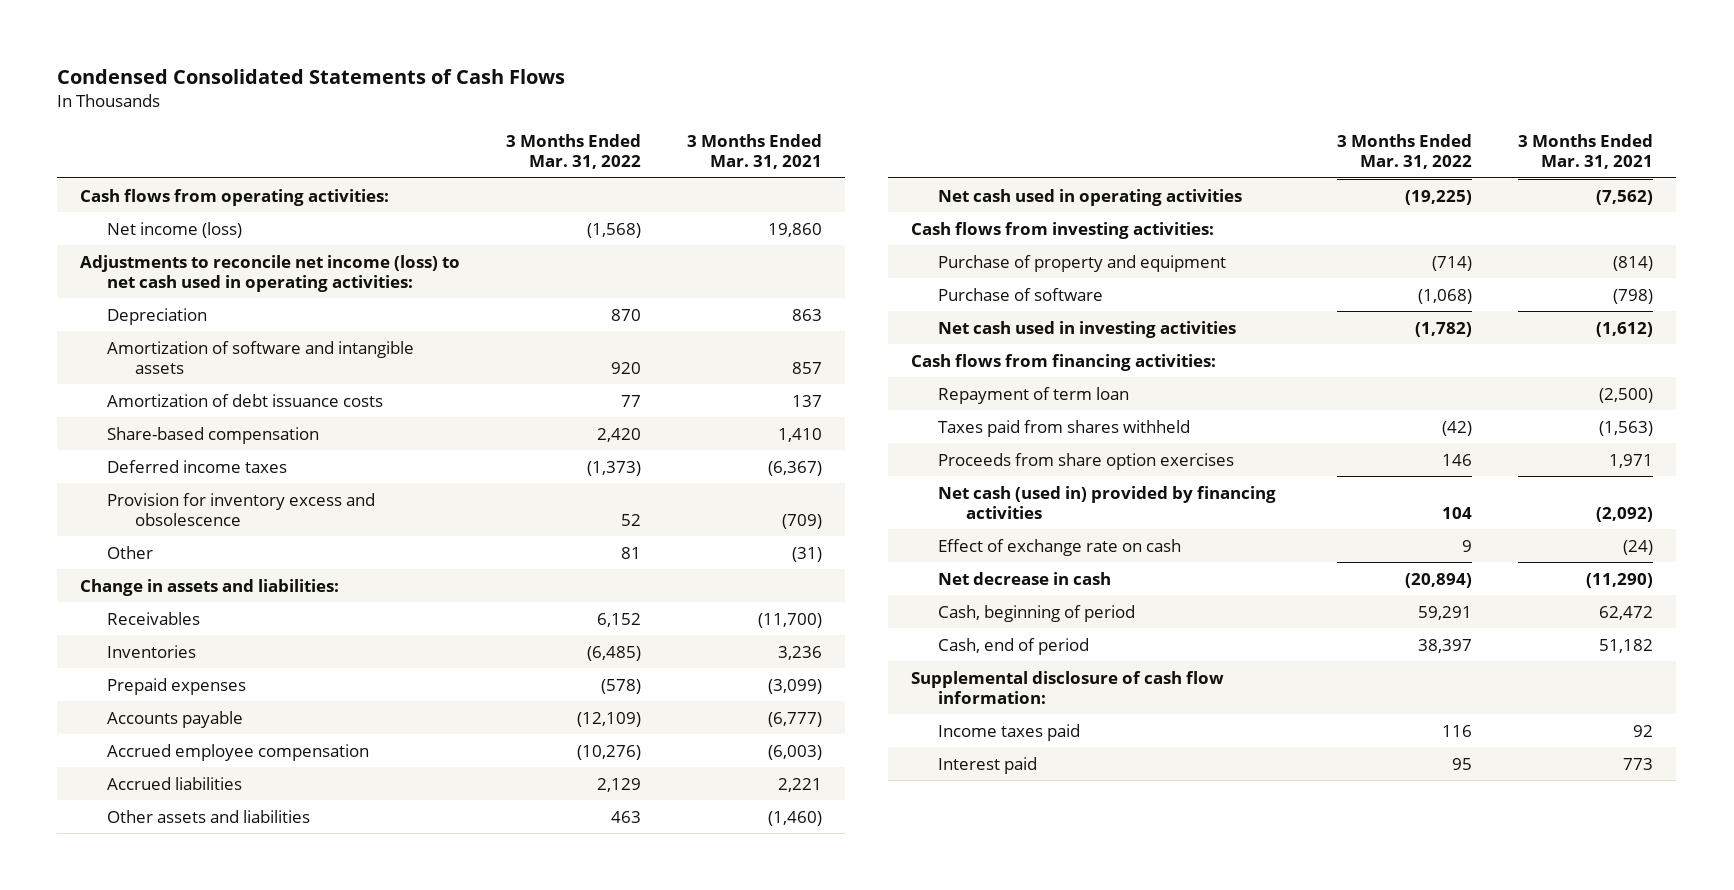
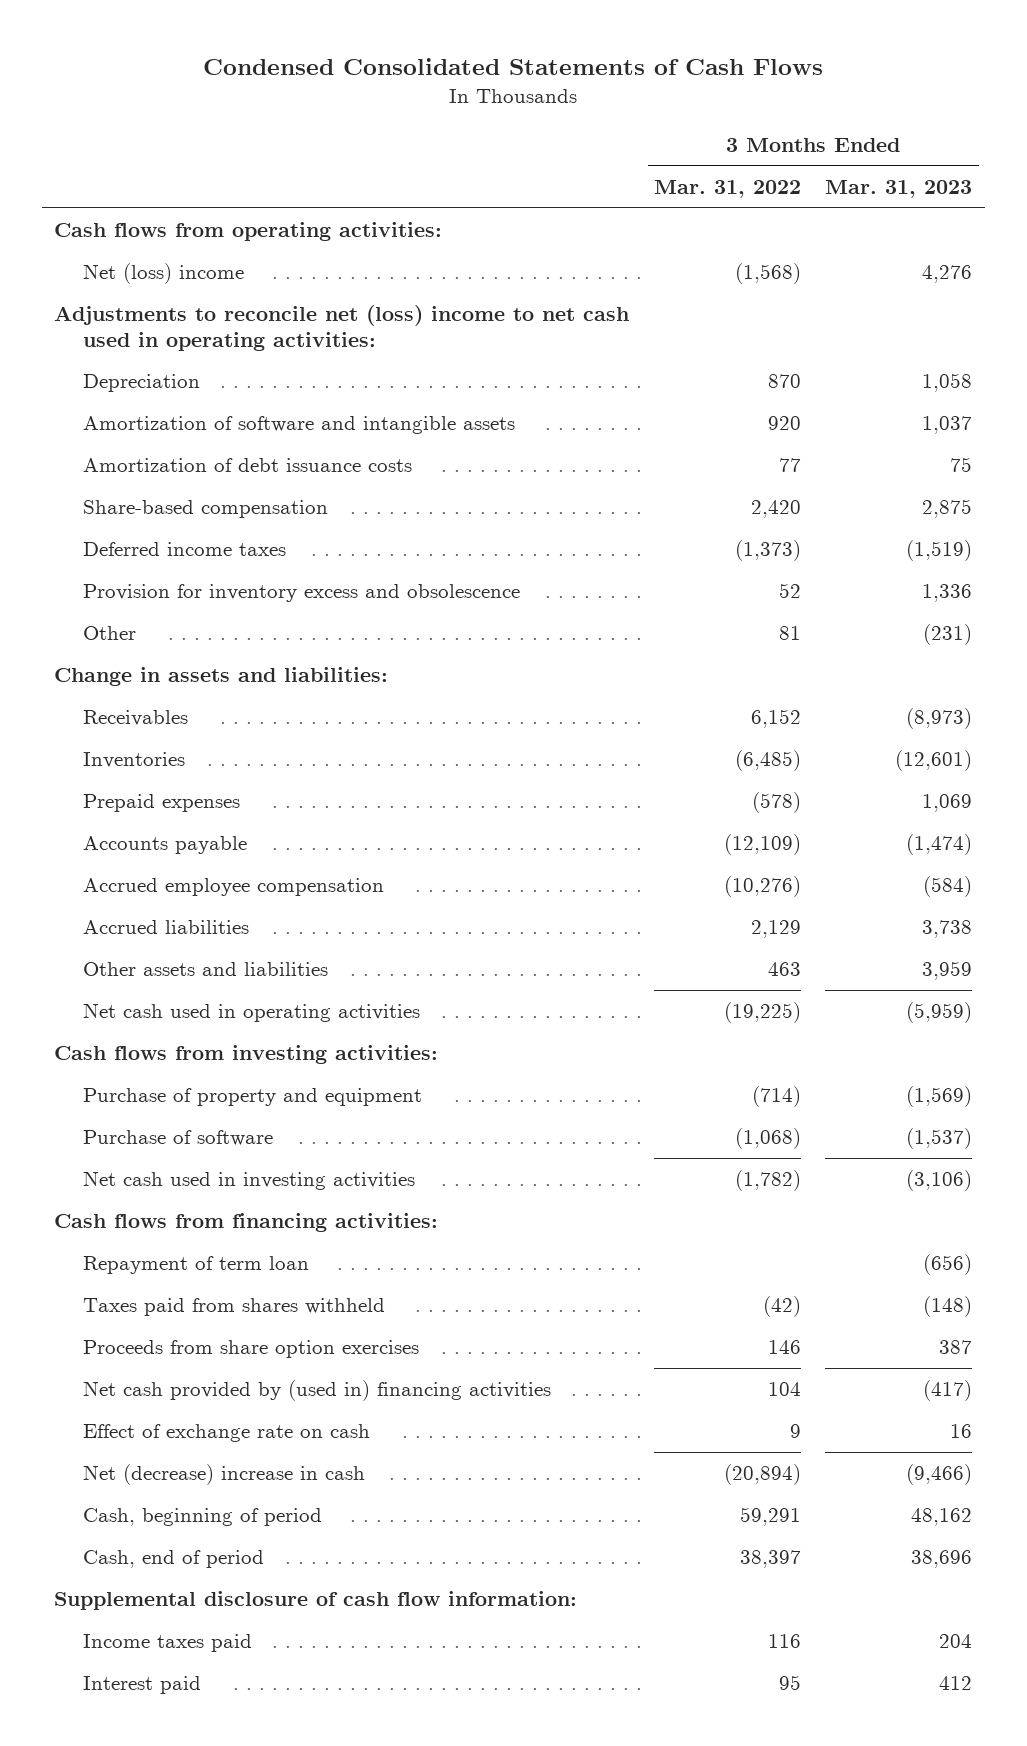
[687,134,823,170] 3 Months Ended Mar. 31, 2021 -> none
none -> [825,179,973,198] Mar. 31, 2023
[107,221,243,238] Net income (loss) -> [82,263,244,285] Net (loss) income
[80,254,461,292] Adjustments to reconcile net income (loss) to net cash used in operating activities: -> [54,305,630,351] Adjustments to reconcile net (loss) income to net cash used in operating activities:
[938,485,1277,519] Net cash (used in) provided by financing activities -> [82,1380,551,1402] Net cash provided by (used in) financing activities
[938,571,1112,585] Net decrease in cash -> [82,1464,365,1486] Net (decrease) increase in cash

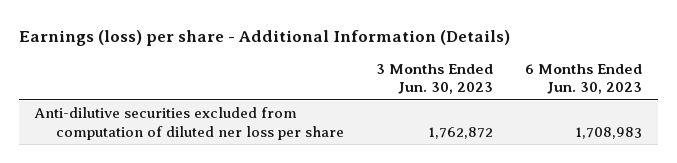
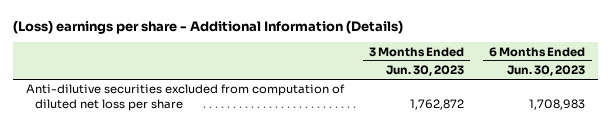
[19,30,511,47] Earnings (loss) per share - Additional Information (Details) -> [13,19,404,34] (Loss) earnings per share - Additional Information (Details)
[34,107,344,140] Anti-dilutive securities excluded from computation of diluted ner loss per share -> [25,84,345,112] Anti-dilutive securities excluded from computation of diluted net loss per share

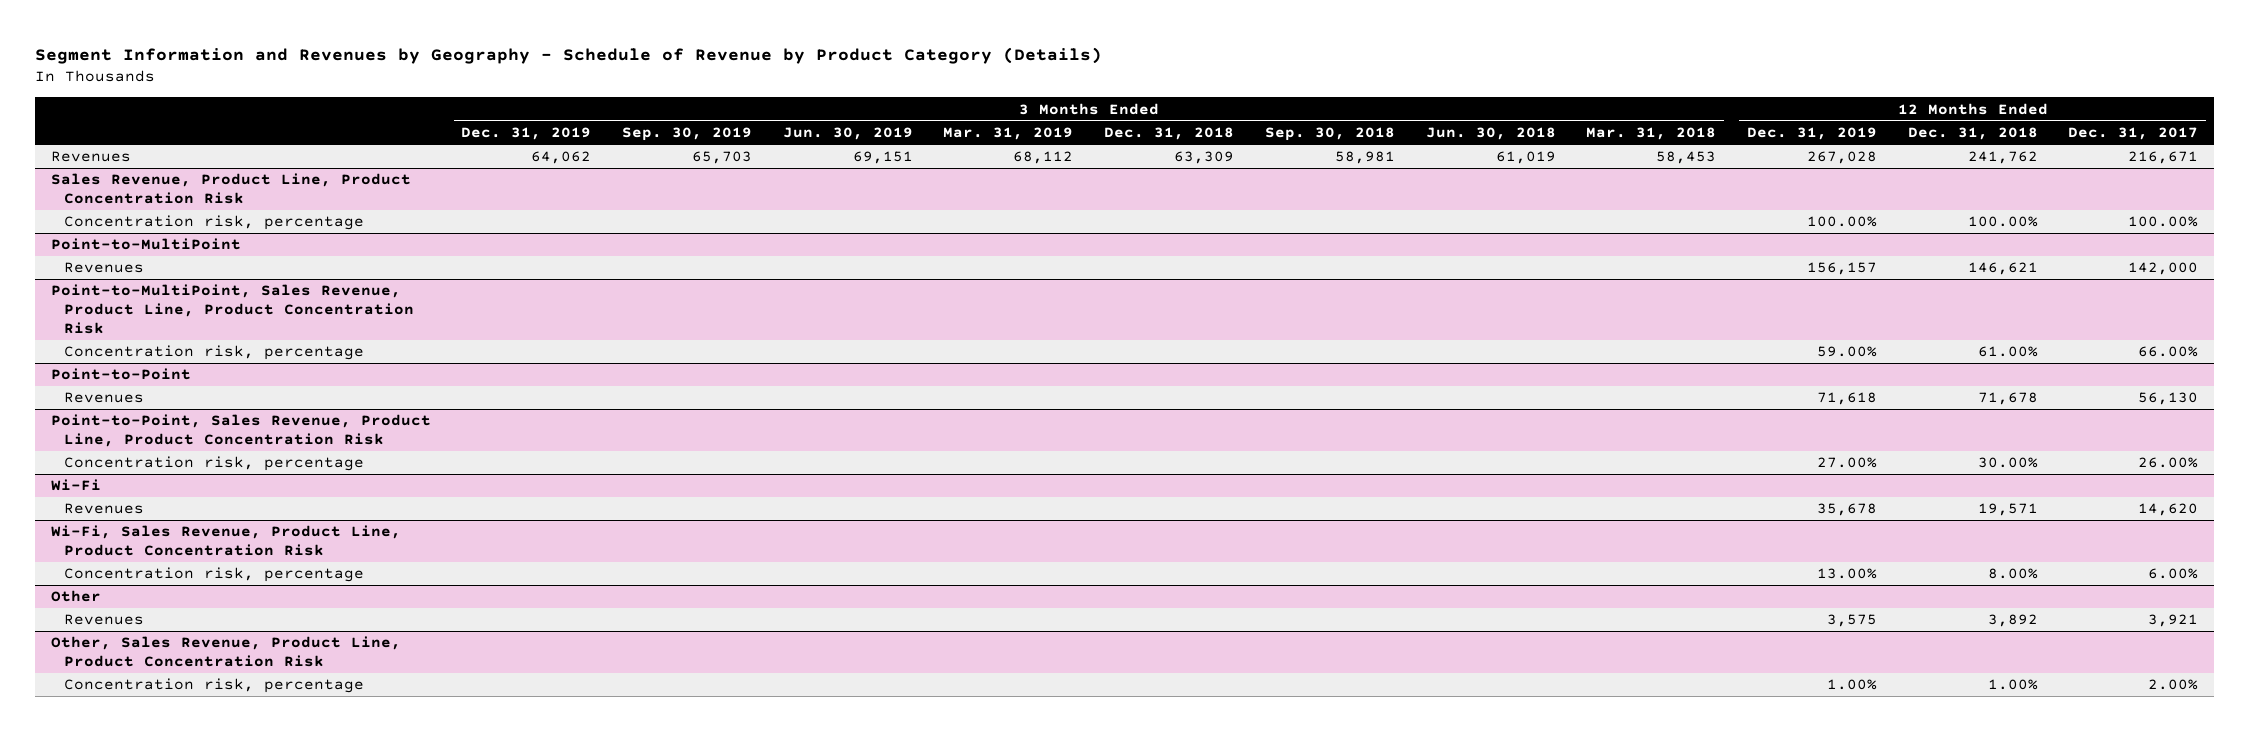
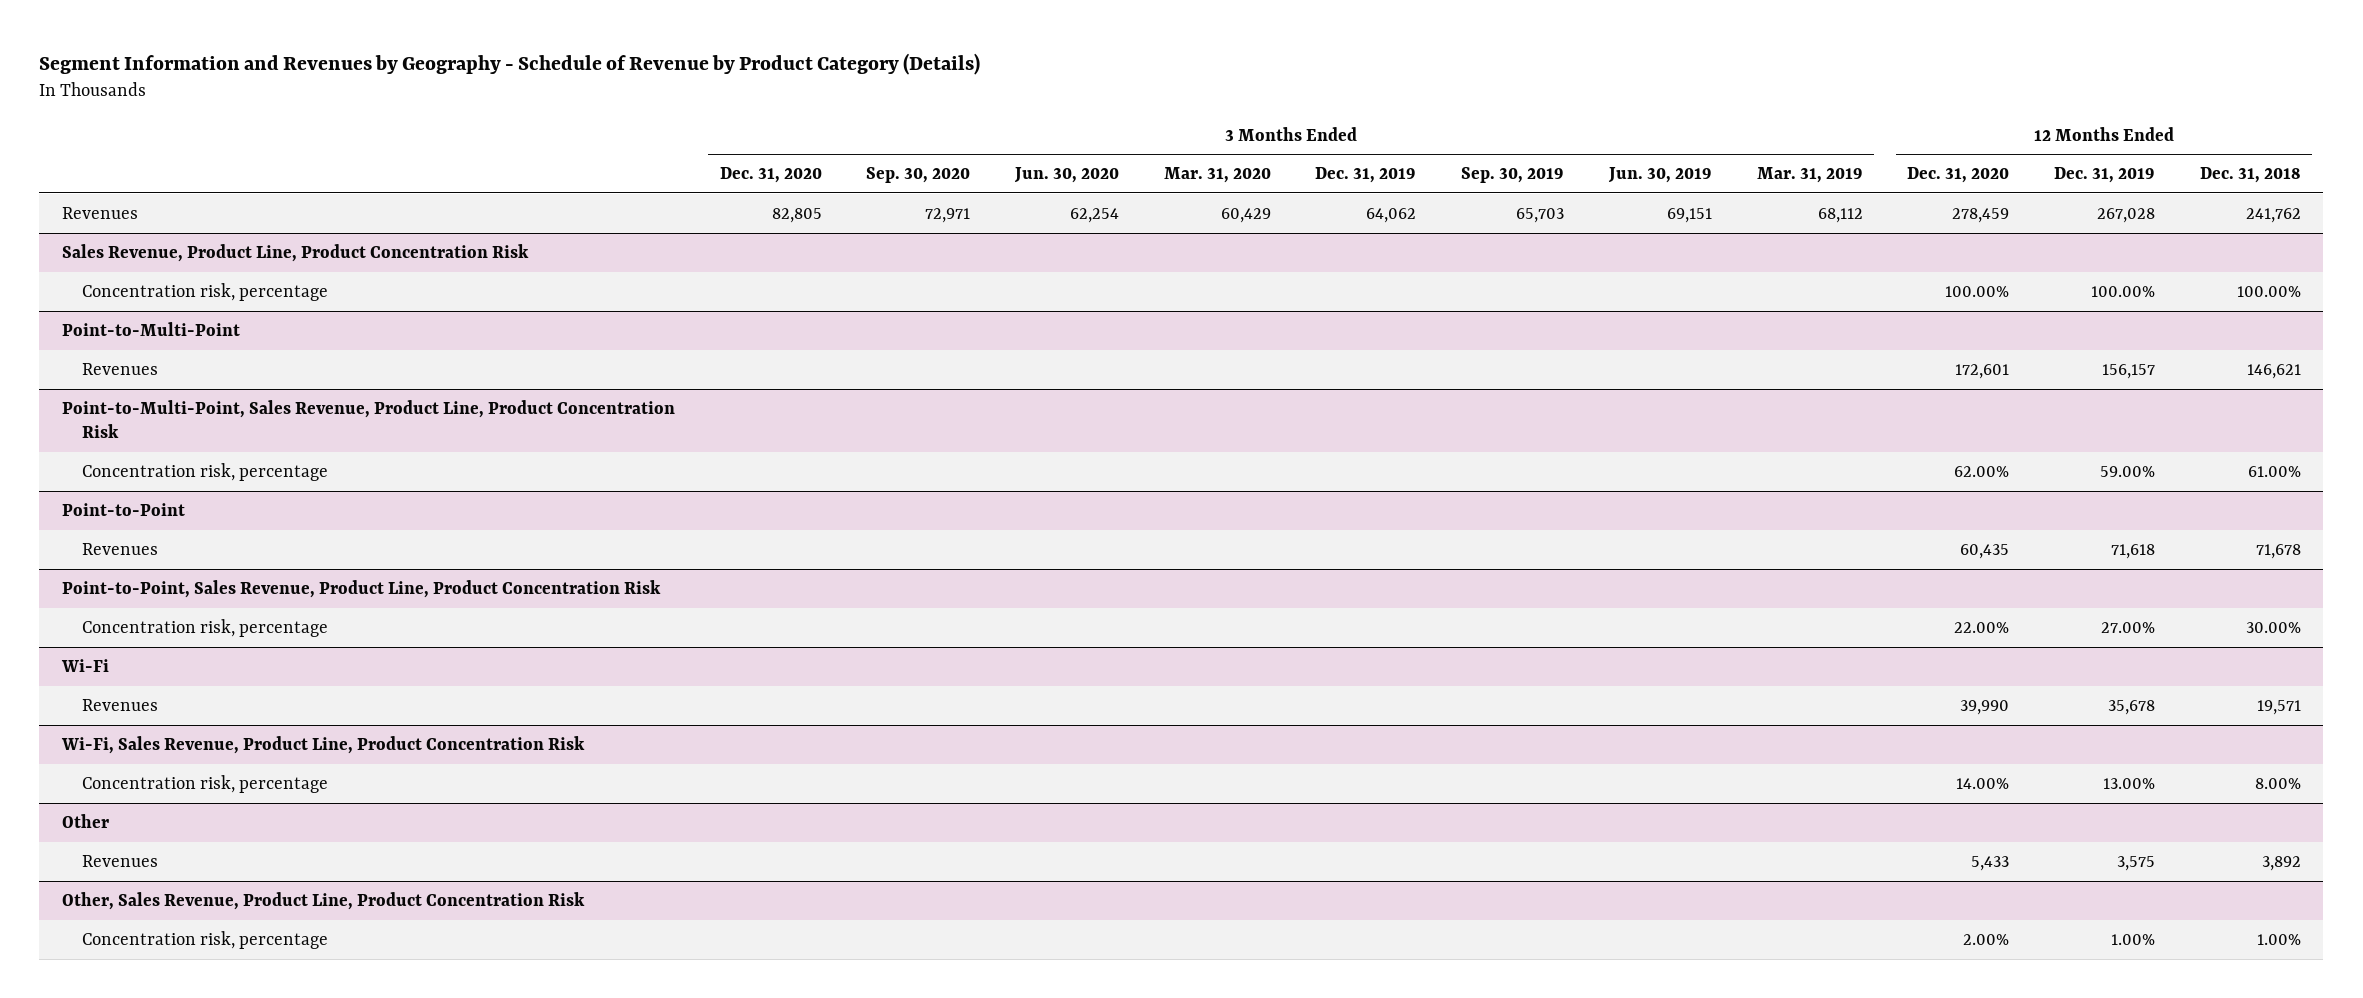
[1104,127,1235,141] Dec. 31, 2018 -> none
[1264,127,1395,142] Sep. 30, 2018 -> none
[1425,127,1556,141] Jun. 30, 2018 -> none
[1586,127,1717,141] Mar. 31, 2018 -> none
[2068,127,2199,141] Dec. 31, 2017 -> none
none -> [719,167,822,184] Dec. 31, 2020
none -> [866,167,971,184] Sep. 30, 2020
none -> [1013,167,1119,184] Jun. 30, 2020
none -> [1163,167,1271,184] Mar. 31, 2020
none -> [1907,167,2010,184] Dec. 31, 2020
[50,238,241,251] Point-to-MultiPoint -> [61,321,240,336] Point-to-Multi-Point
[50,284,415,335] Point-to-MultiPoint, Sales Revenue, Product Line, Product Concentration Risk -> [61,399,675,438] Point-to-Multi-Point, Sales Revenue, Product Line, Product Concentration Risk

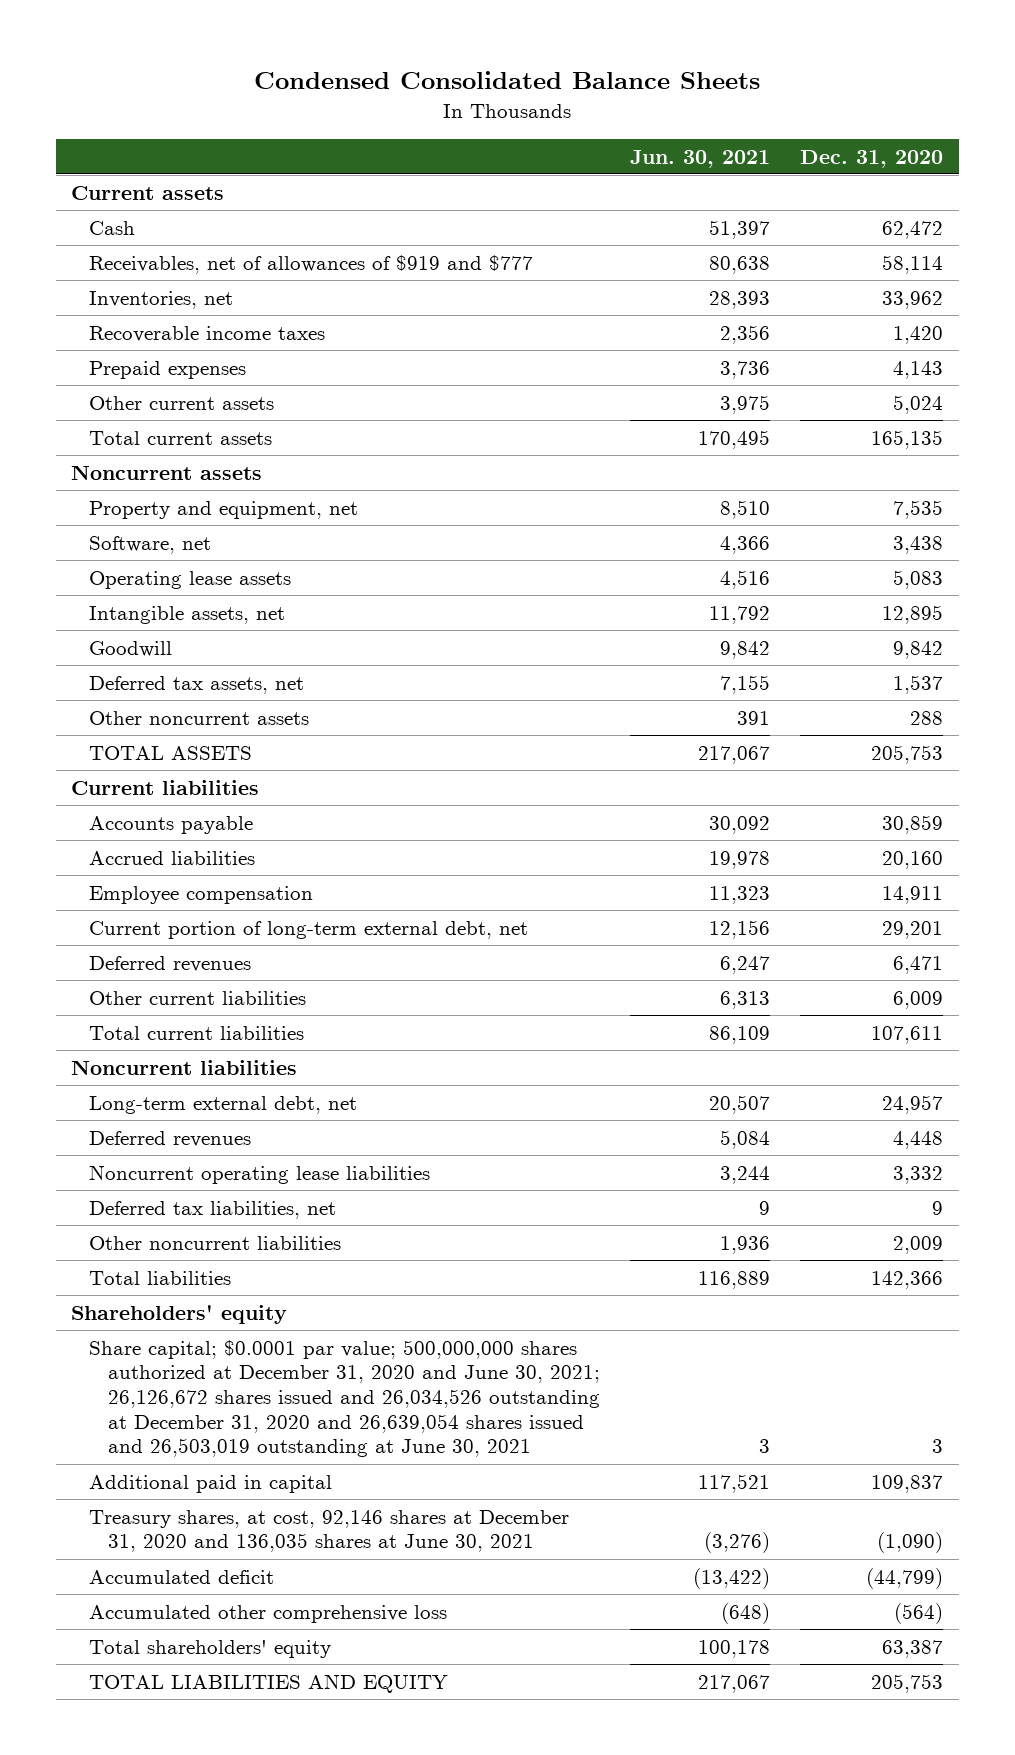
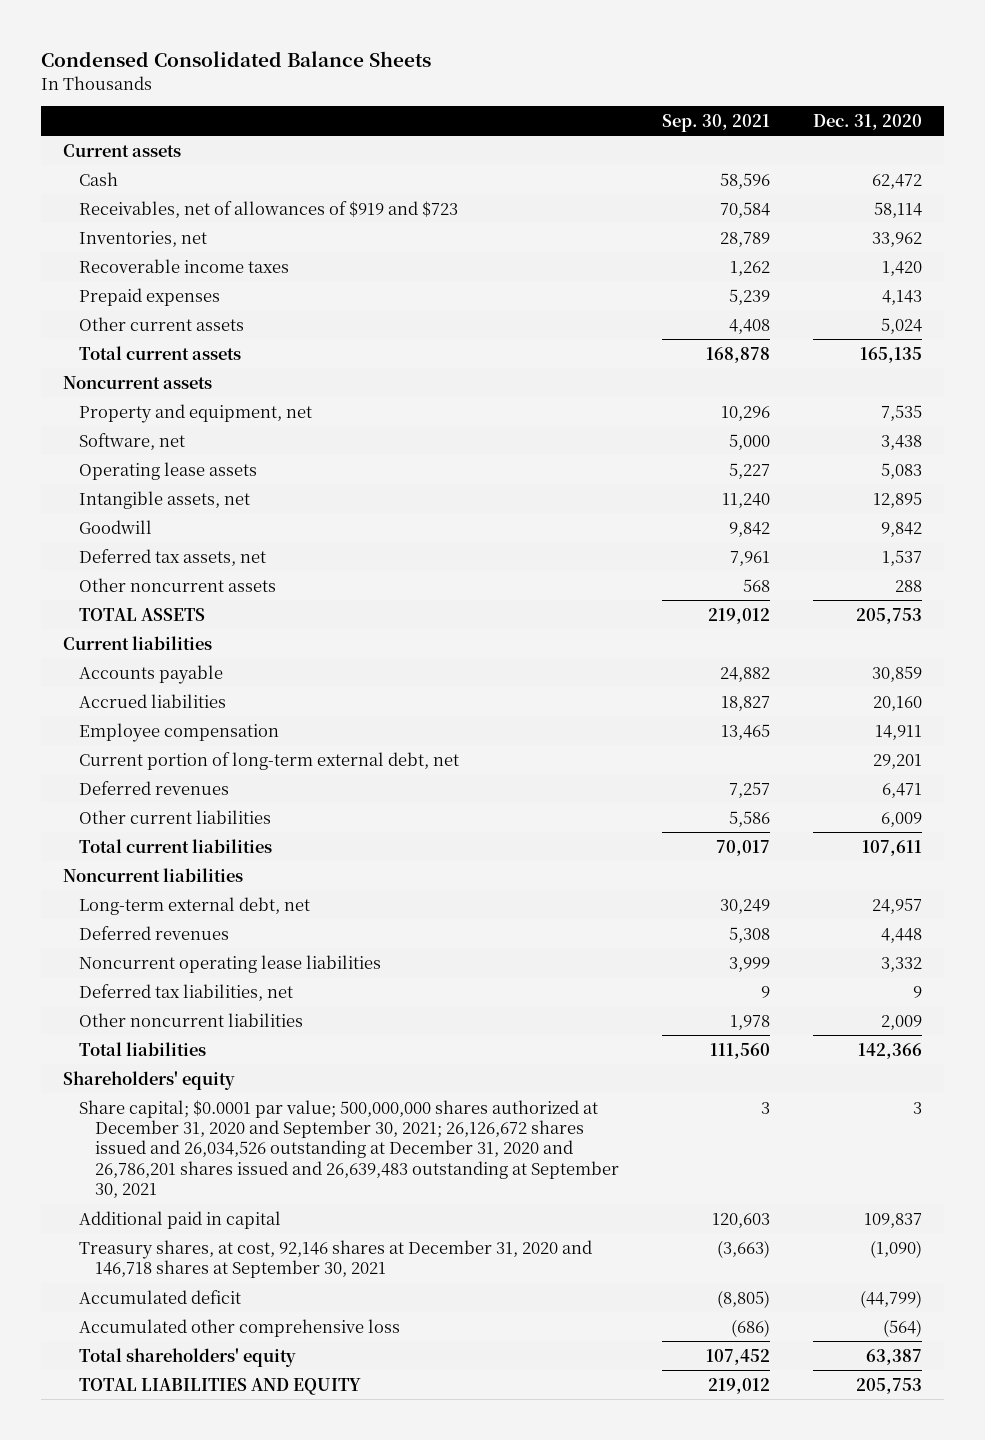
[630,149,771,168] Jun. 30, 2021 -> none
none -> [661,113,770,132] Sep. 30, 2021
[89,254,534,274] Receivables, net of allowances of $919 and $777 -> [78,200,458,218] Receivables, net of allowances of $919 and $723
[89,1339,600,1458] Share capital; $0.0001 par value; 500,000,000 shares authorized at December 31, 2020 and June 30, 2021; 26,126,672 shares issued and 26,034,526 outstanding at December 31, 2020 and 26,639,054 shares issued and 26,503,019 outstanding at June 30, 2021 -> [78,1099,619,1199] Share capital; $0.0001 par value; 500,000,000 shares authorized at December 31, 2020 and September 30, 2021; 26,126,672 shares issued and 26,034,526 outstanding at December 31, 2020 and 26,786,201 shares issued and 26,639,483 outstanding at September 30, 2021
[89,1509,570,1553] Treasury shares, at cost, 92,146 shares at December 31, 2020 and 136,035 shares at June 30, 2021 -> [78,1239,592,1279] Treasury shares, at cost, 92,146 shares at December 31, 2020 and 146,718 shares at September 30, 2021

